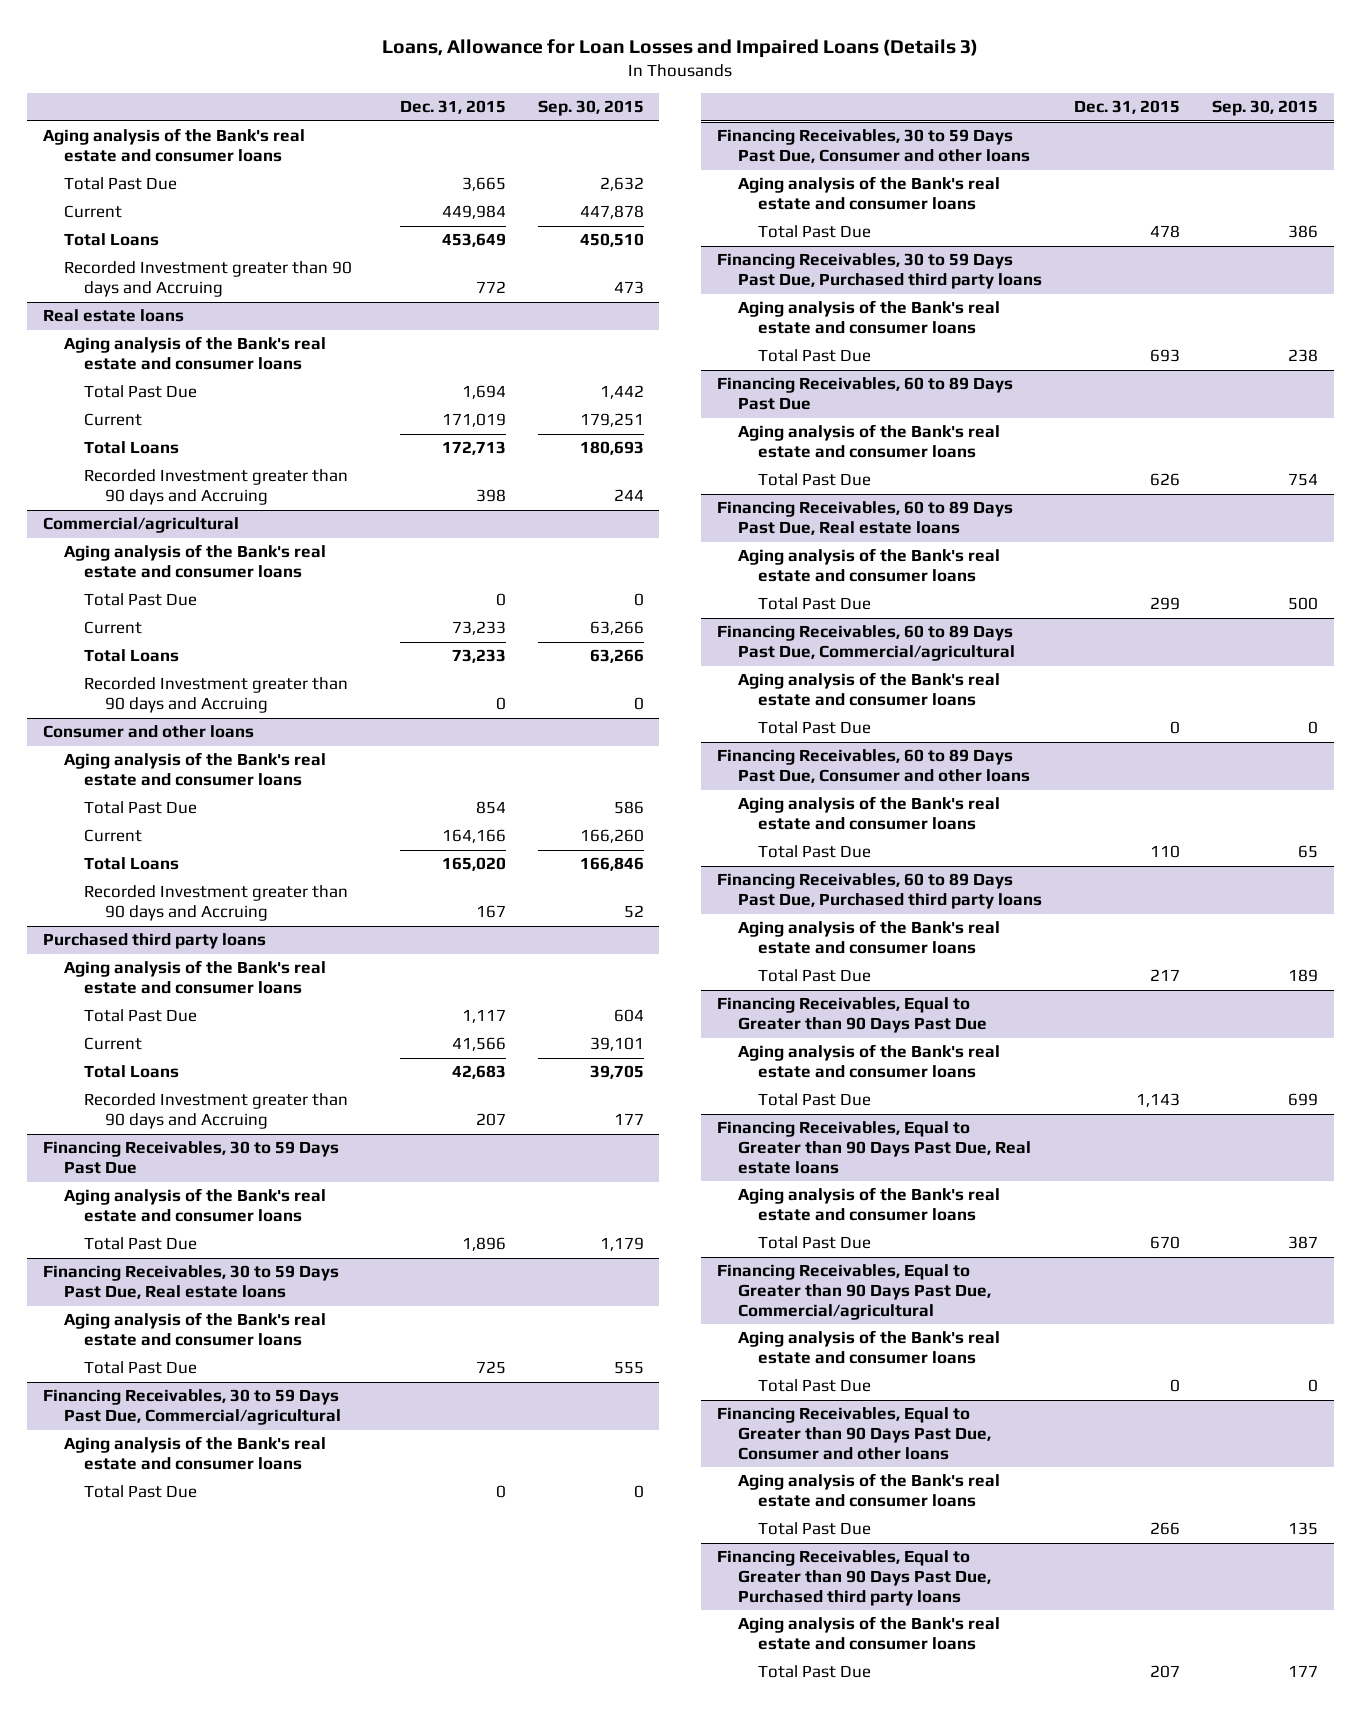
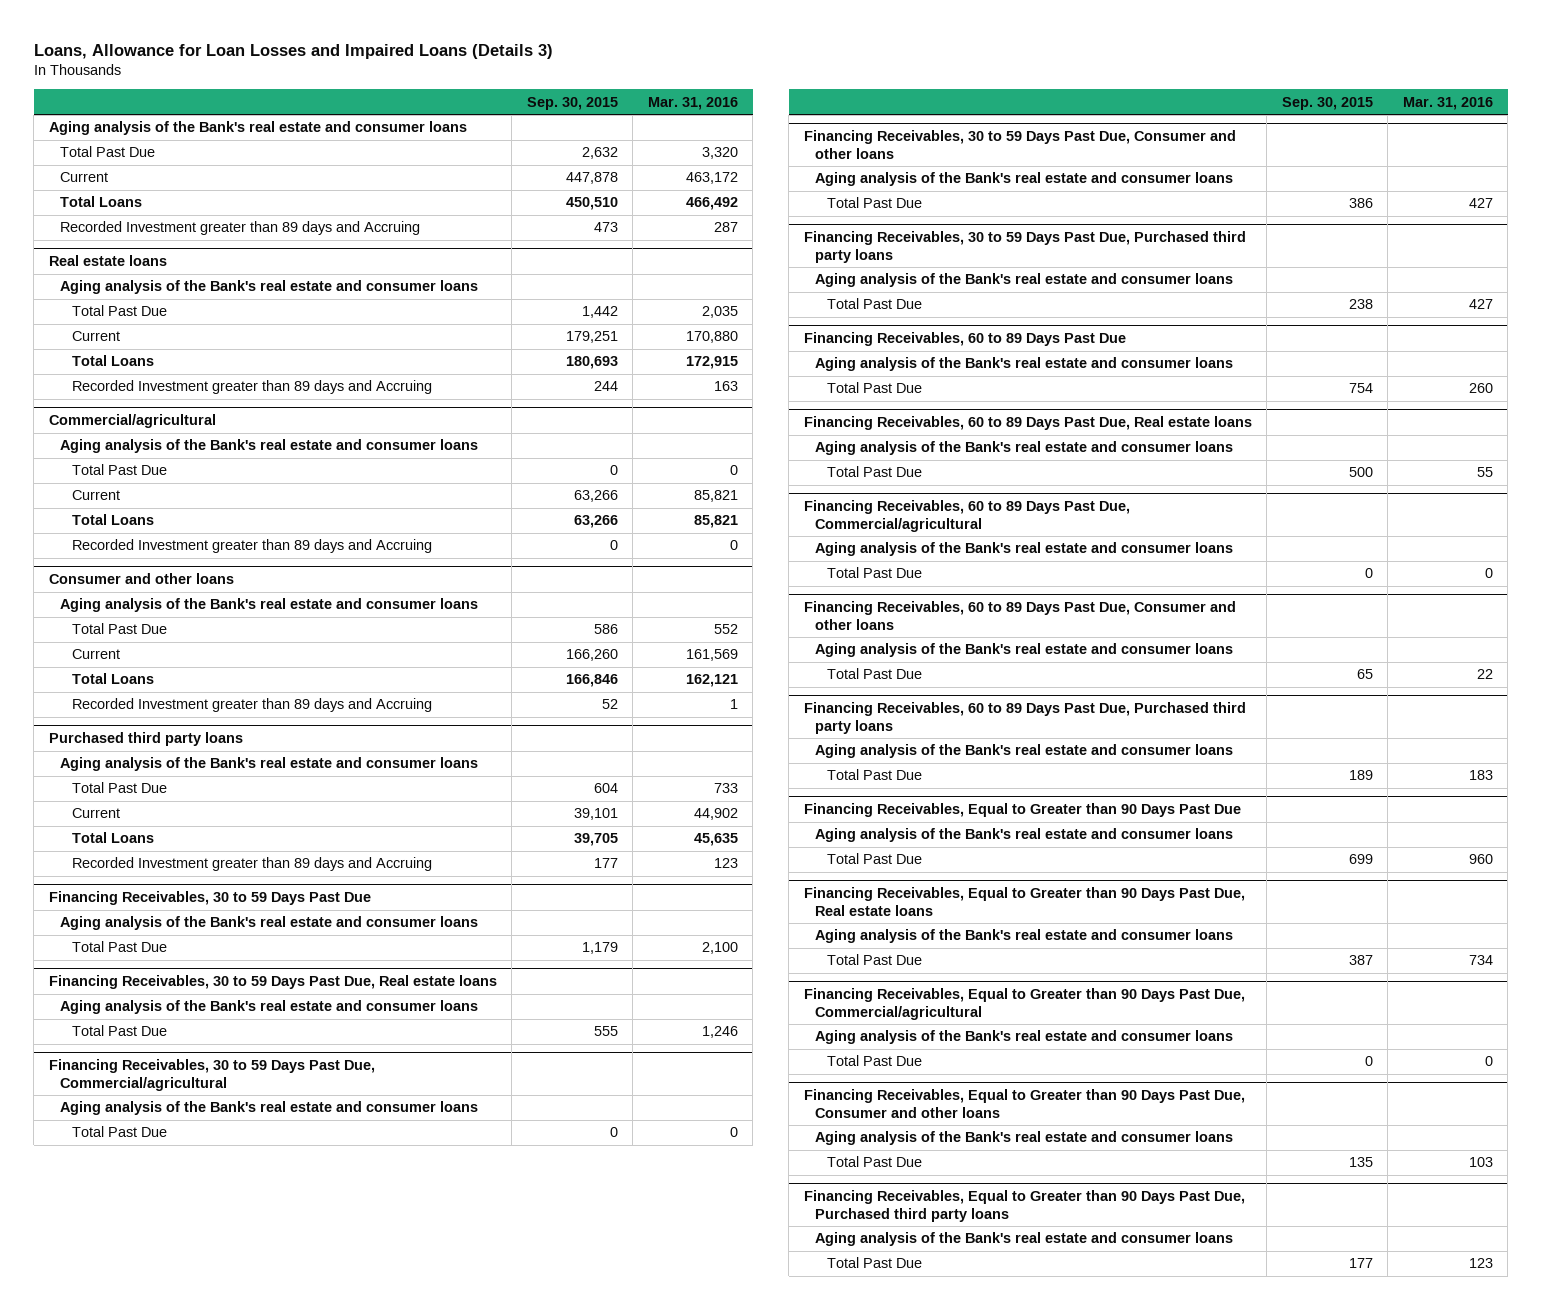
[399,100,506,115] Dec. 31, 2015 -> none
none -> [647,96,738,110] Mar. 31, 2016
[63,261,352,298] Recorded Investment greater than 90 days and Accruing -> [60,221,421,236] Recorded Investment greater than 89 days and Accruing
[84,469,349,506] Recorded Investment greater than 90 days and Accruing -> [71,380,432,395] Recorded Investment greater than 89 days and Accruing
[84,677,349,714] Recorded Investment greater than 90 days and Accruing -> [71,539,432,554] Recorded Investment greater than 89 days and Accruing
[84,885,349,922] Recorded Investment greater than 90 days and Accruing -> [71,698,432,713] Recorded Investment greater than 89 days and Accruing
[84,1093,349,1130] Recorded Investment greater than 90 days and Accruing -> [71,857,432,872] Recorded Investment greater than 89 days and Accruing

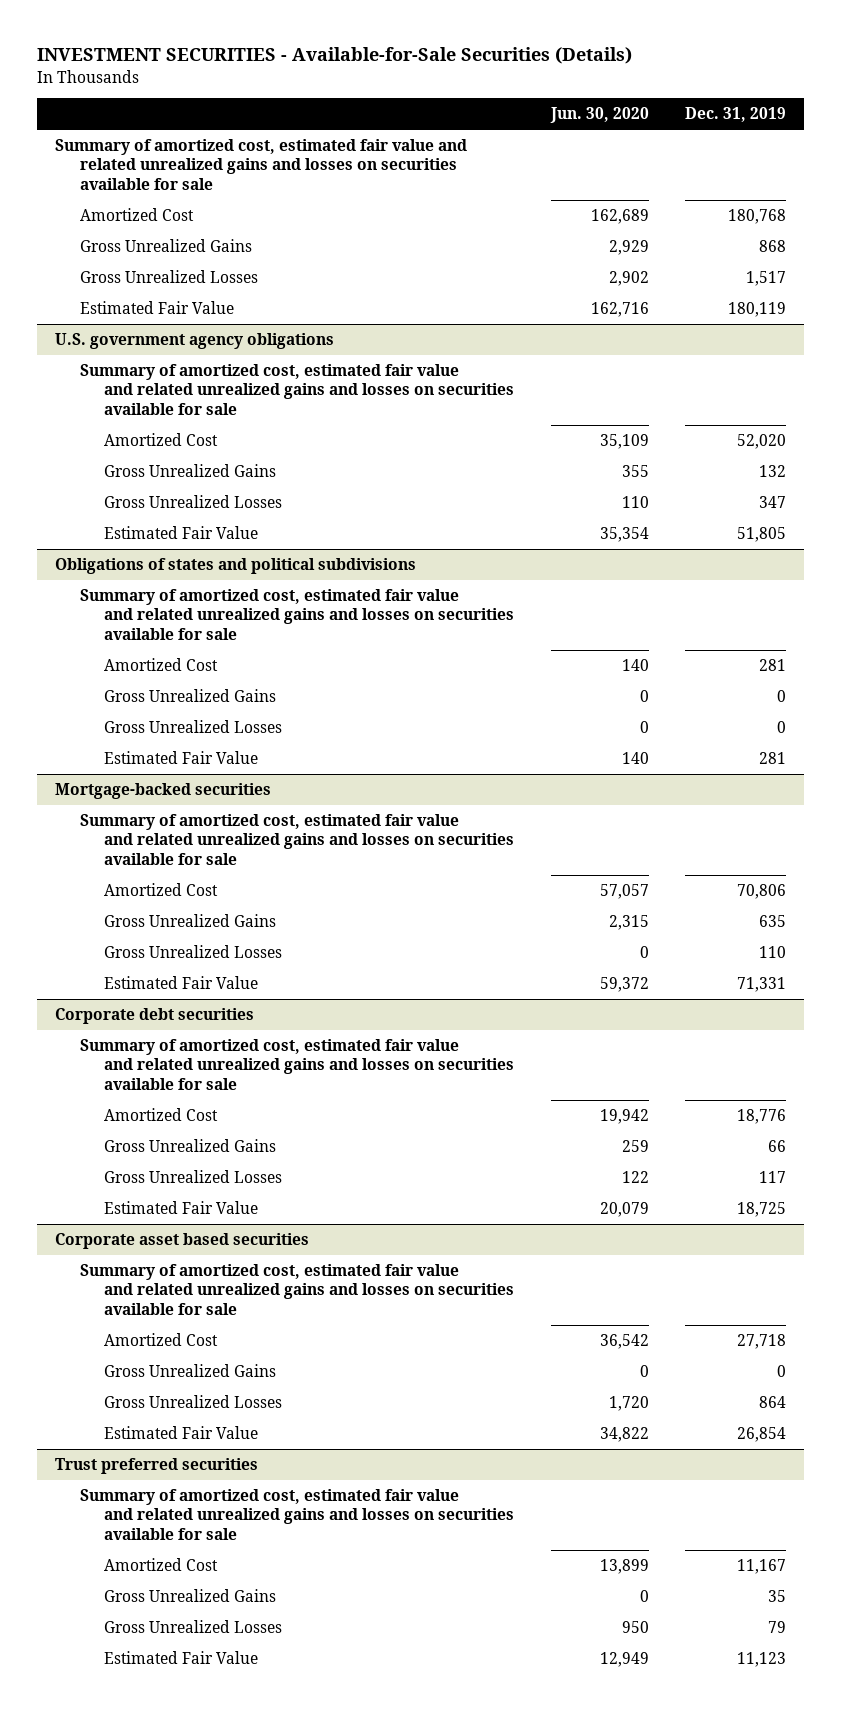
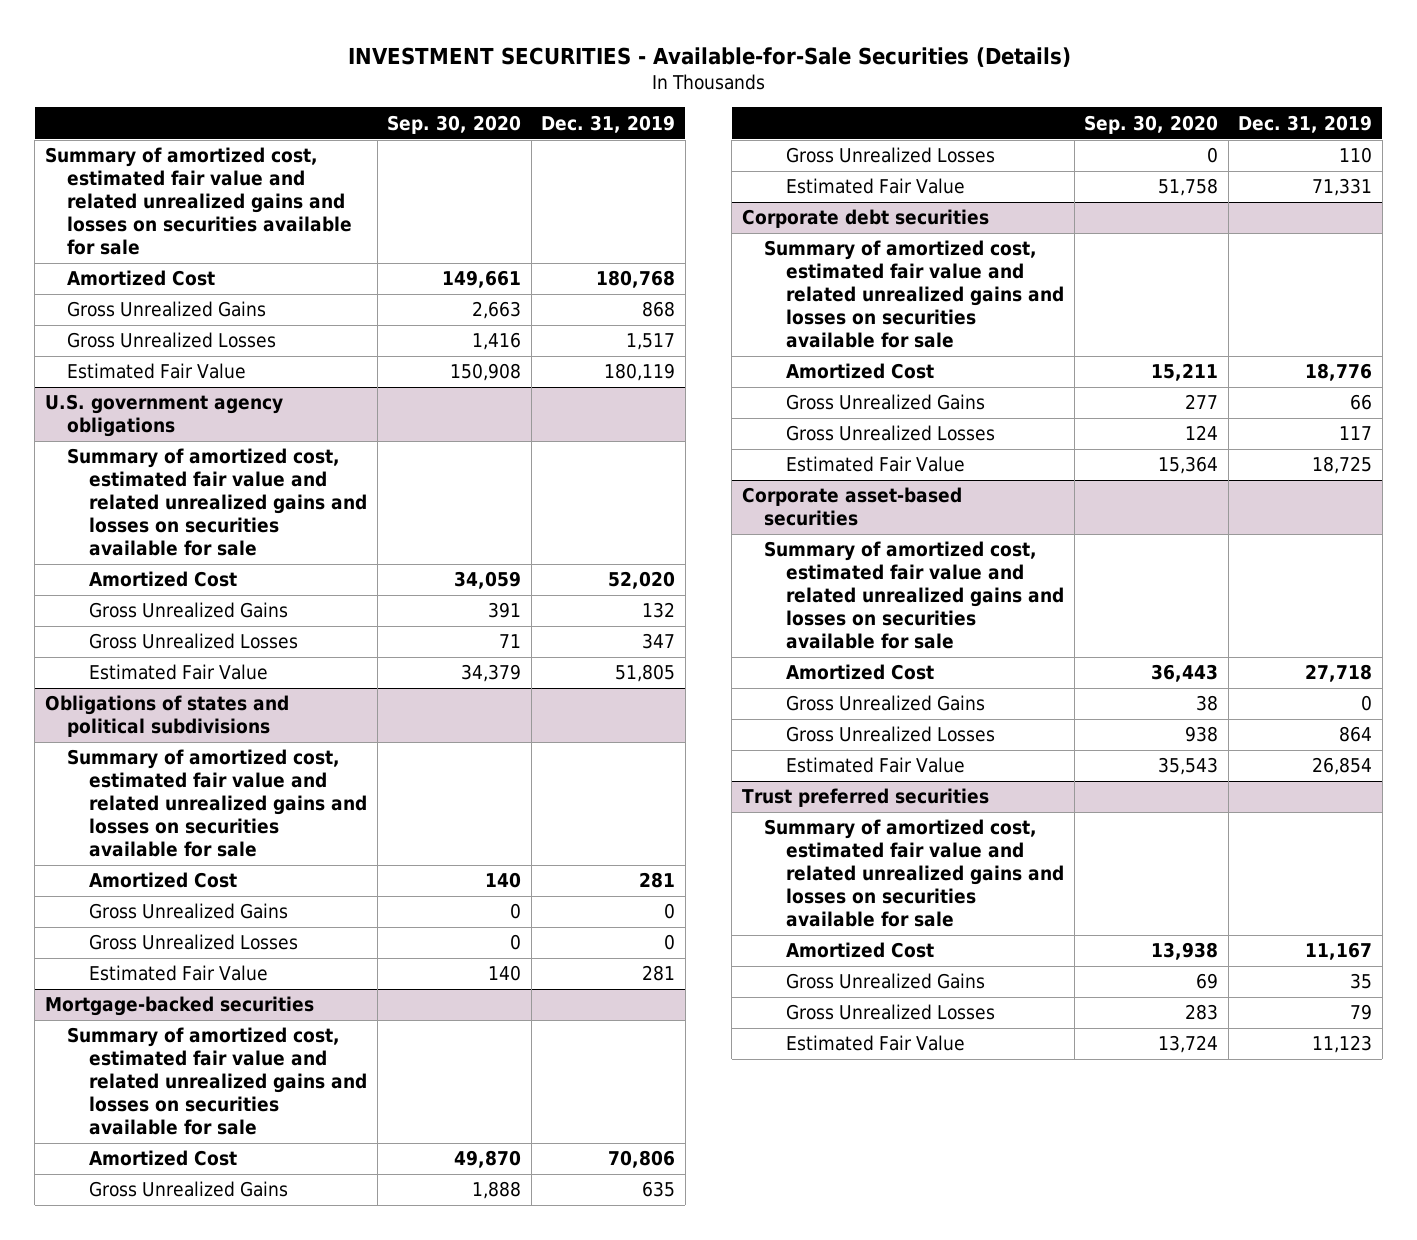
[549,107,649,124] Jun. 30, 2020 -> none
none -> [387,114,522,134] Sep. 30, 2020
[55,1233,310,1250] Corporate asset based securities -> [741,487,962,527] Corporate asset-based securities

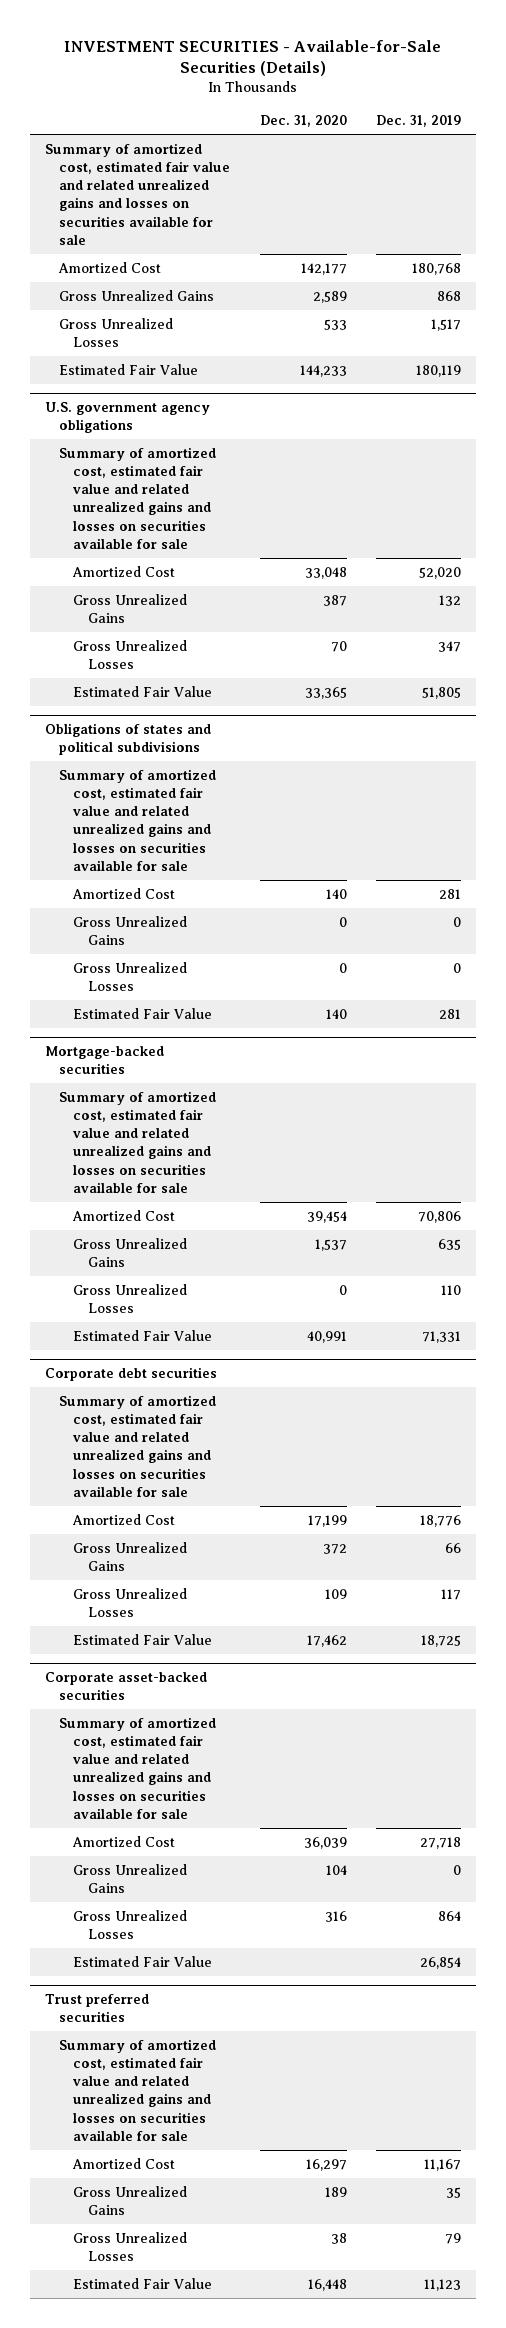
[387,114,522,134] Sep. 30, 2020 -> none
none -> [259,115,347,128] Dec. 31, 2020
[741,487,962,527] Corporate asset-based securities -> [44,1671,207,1701] Corporate asset-backed securities

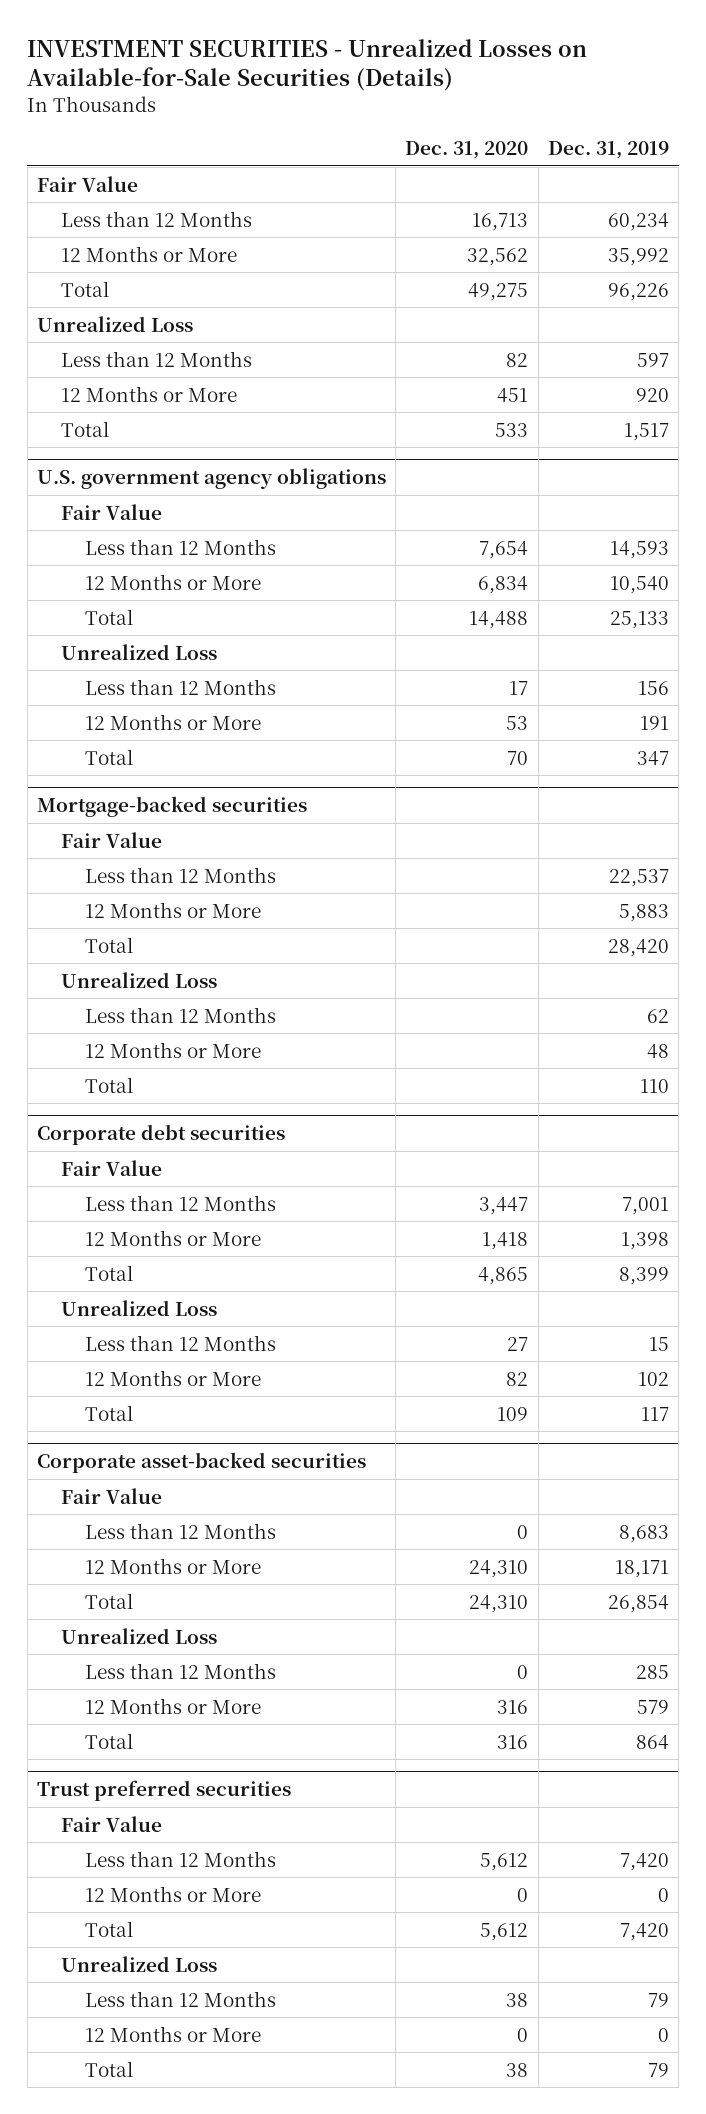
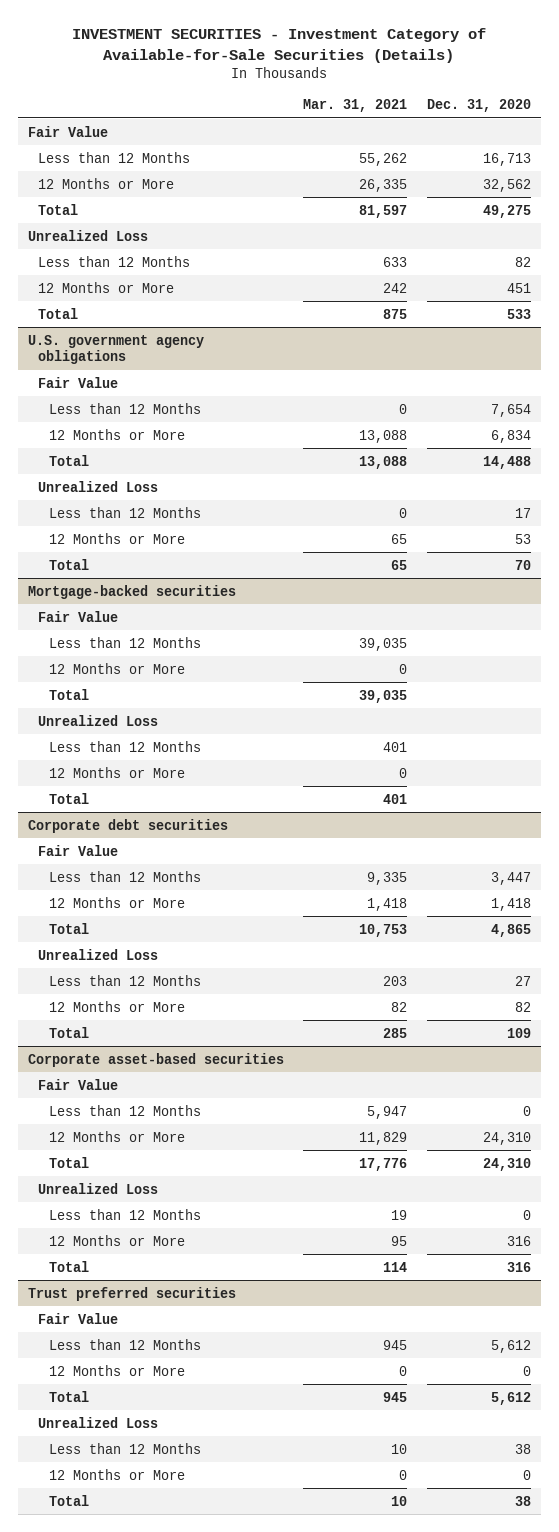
[27,38,588,92] INVESTMENT SECURITIES - Unrealized Losses on Available-for-Sale Securities (Details) -> [72,27,487,63] INVESTMENT SECURITIES - Investment Category of Available-for-Sale Securities (Details)
[547,141,669,160] Dec. 31, 2019 -> none
none -> [303,99,408,113] Mar. 31, 2021
[36,1451,366,1473] Corporate asset-backed securities -> [27,1052,284,1067] Corporate asset-based securities

